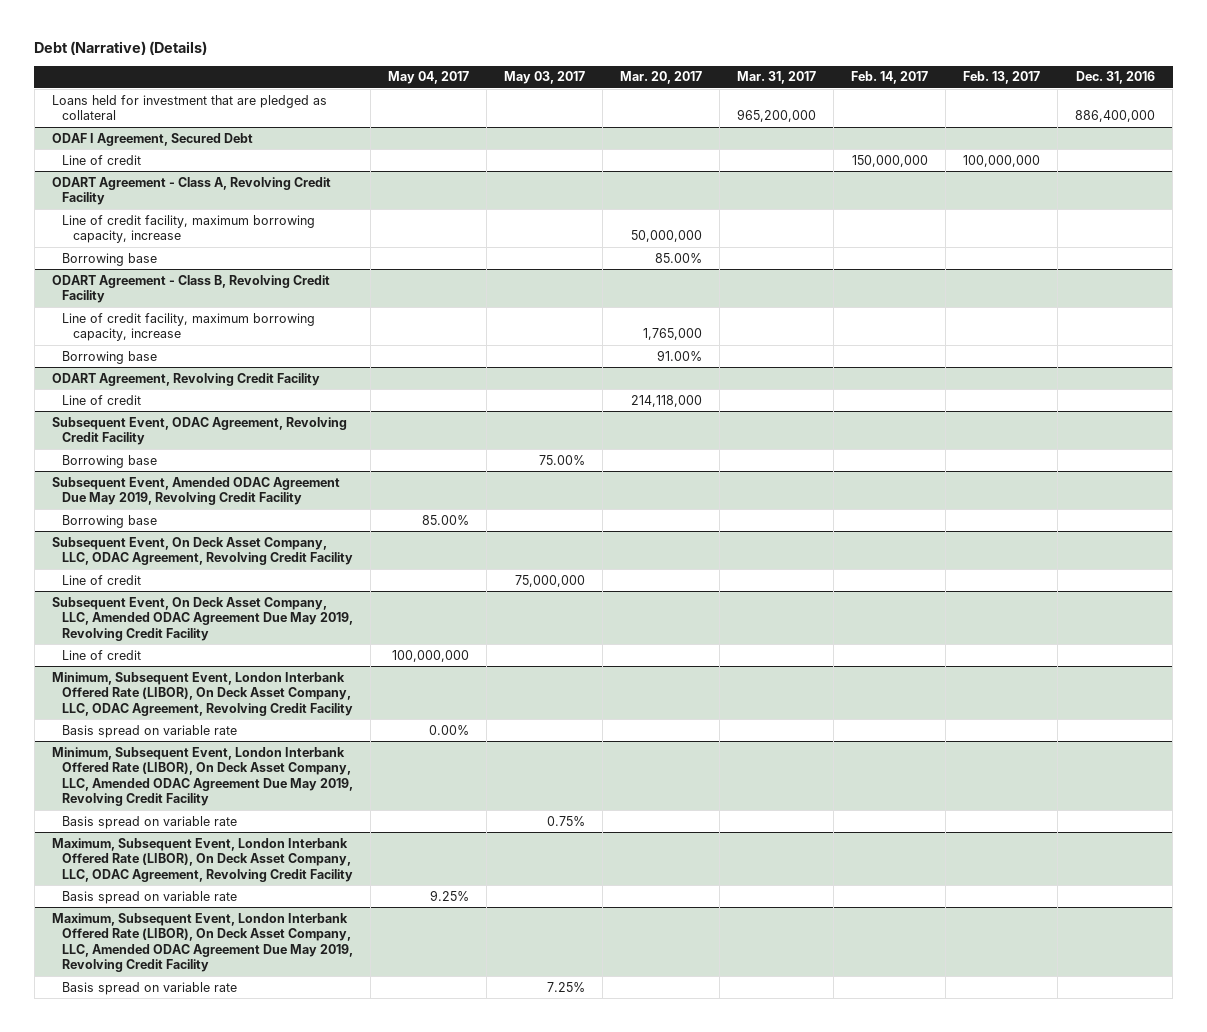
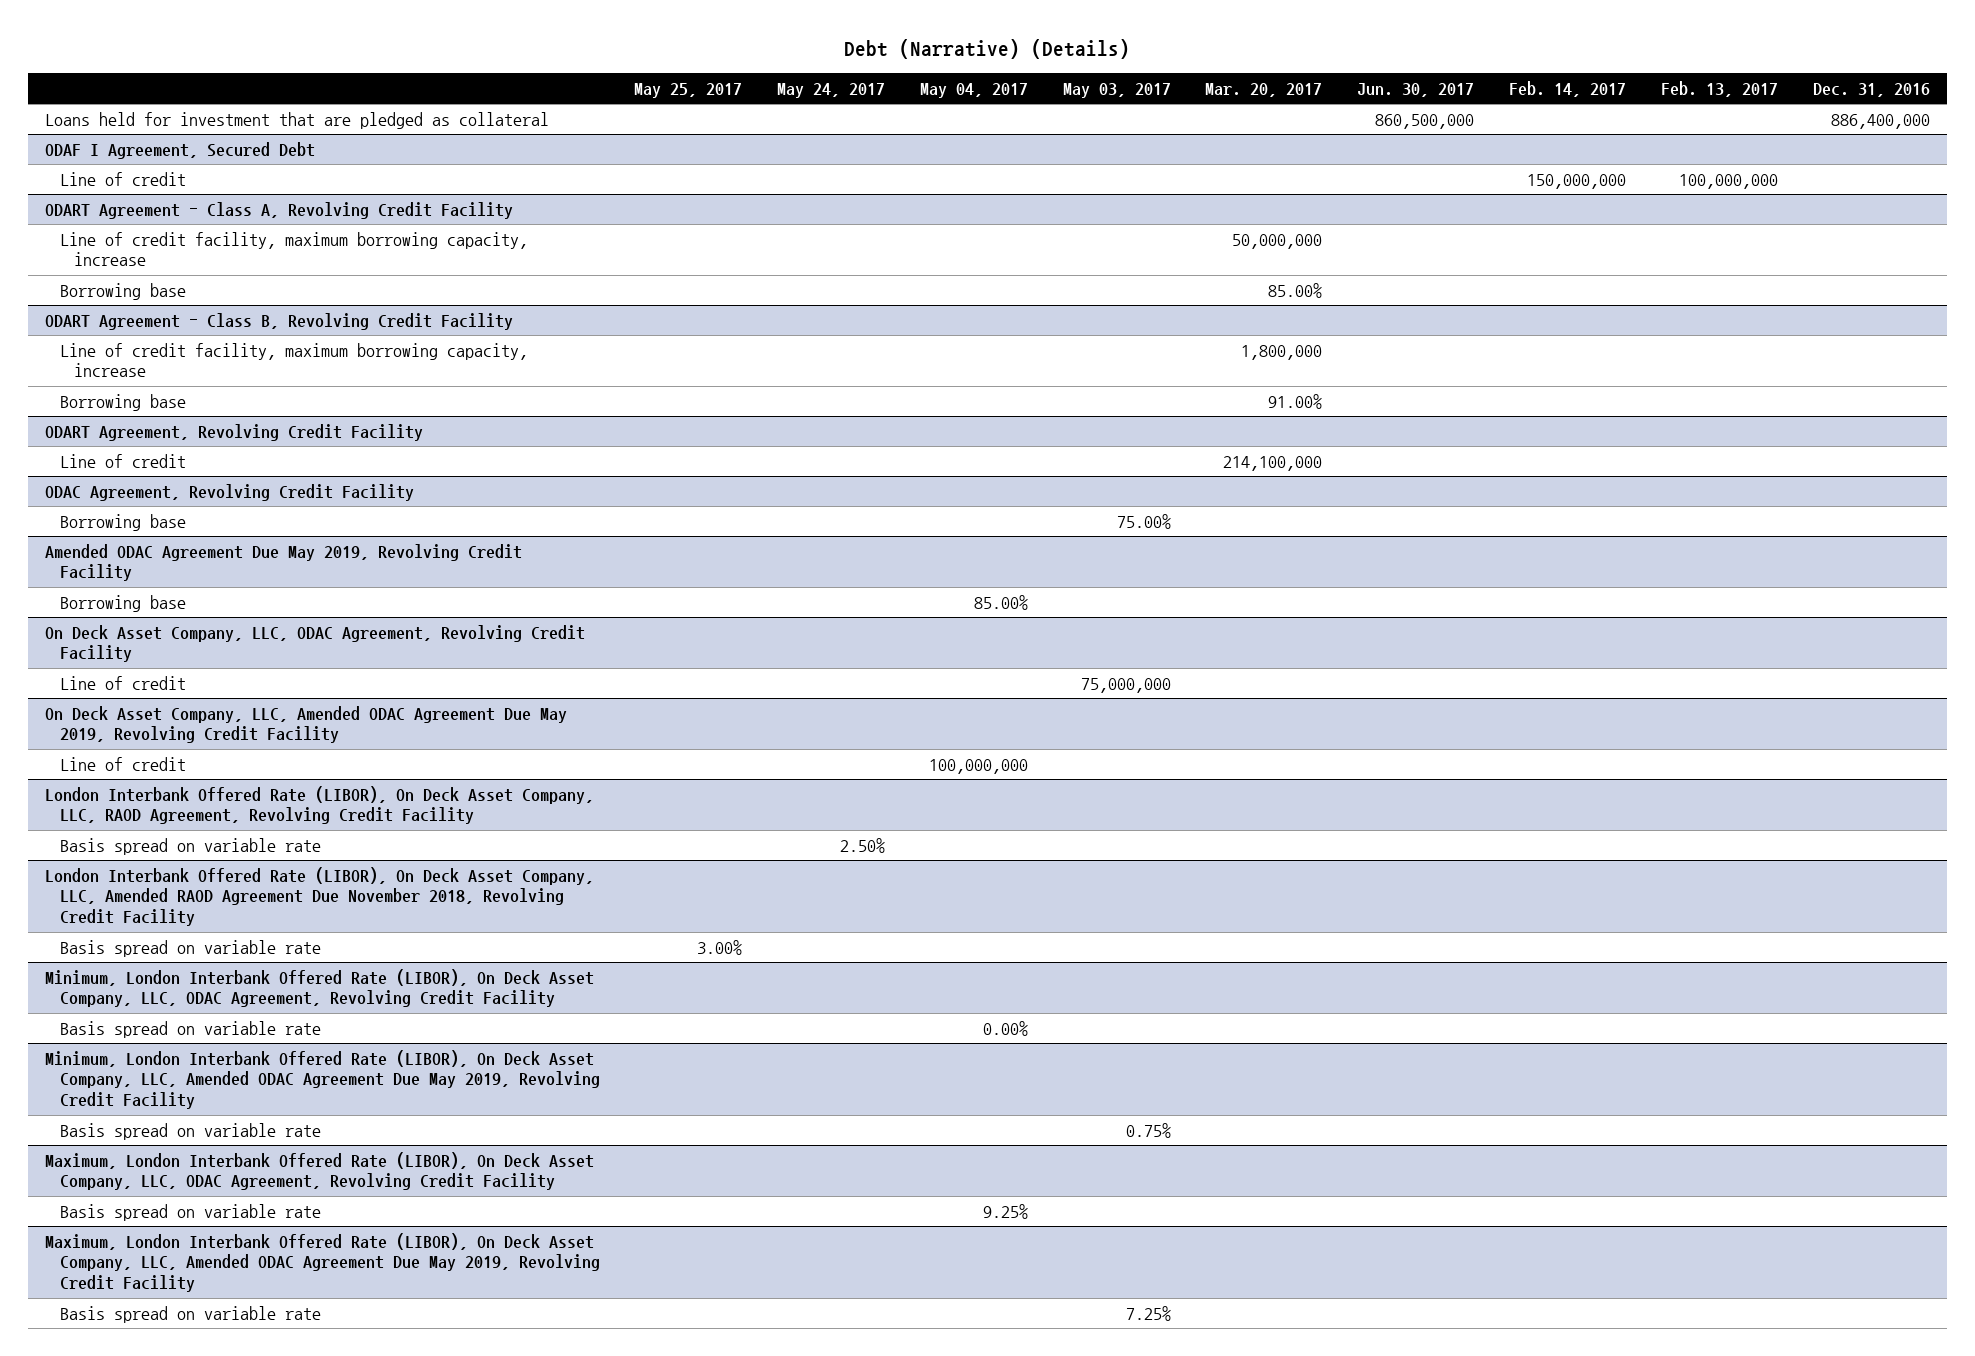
[737,71,817,85] Mar. 31, 2017 -> none
none -> [634,82,743,98] May 25, 2017
none -> [777,82,886,98] May 24, 2017
none -> [1357,82,1475,97] Jun. 30, 2017
[643,328,703,341] 1,765,000 -> [1241,344,1323,360] 1,800,000
[631,394,703,407] 214,118,000 -> [1223,455,1323,471] 214,100,000
[51,416,347,446] Subsequent Event, ODAC Agreement, Revolving Credit Facility -> [44,483,414,501] ODAC Agreement, Revolving Credit Facility
[51,476,340,506] Subsequent Event, Amended ODAC Agreement Due May 2019, Revolving Credit Facility -> [44,543,522,582] Amended ODAC Agreement Due May 2019, Revolving Credit Facility
[51,536,354,566] Subsequent Event, On Deck Asset Company, LLC, ODAC Agreement, Revolving Credit Facility -> [44,624,585,663] On Deck Asset Company, LLC, ODAC Agreement, Revolving Credit Facility
[51,596,354,641] Subsequent Event, On Deck Asset Company, LLC, Amended ODAC Agreement Due May 2019, Revolving Credit Facility -> [44,705,567,744] On Deck Asset Company, LLC, Amended ODAC Agreement Due May 2019, Revolving Credit Facility
none -> [44,785,594,825] London Interbank Offered Rate (LIBOR), On Deck Asset Company, LLC, RAOD Agreement, Revolving Credit Facility
none -> [59,837,321,855] Basis spread on variable rate
none -> [44,866,594,927] London Interbank Offered Rate (LIBOR), On Deck Asset Company, LLC, Amended RAOD Agreement Due November 2018, Revolving Credit Facility
none -> [59,939,321,957] Basis spread on variable rate
[51,671,354,716] Minimum, Subsequent Event, London Interbank Offered Rate (LIBOR), On Deck Asset Company, LLC, ODAC Agreement, Revolving Credit Facility -> [44,968,594,1008] Minimum, London Interbank Offered Rate (LIBOR), On Deck Asset Company, LLC, ODAC Agreement, Revolving Credit Facility
[51,746,354,807] Minimum, Subsequent Event, London Interbank Offered Rate (LIBOR), On Deck Asset Company, LLC, Amended ODAC Agreement Due May 2019, Revolving Credit Facility -> [44,1049,600,1110] Minimum, London Interbank Offered Rate (LIBOR), On Deck Asset Company, LLC, Amended ODAC Agreement Due May 2019, Revolving Credit Facility
[51,837,354,882] Maximum, Subsequent Event, London Interbank Offered Rate (LIBOR), On Deck Asset Company, LLC, ODAC Agreement, Revolving Credit Facility -> [44,1151,594,1191] Maximum, London Interbank Offered Rate (LIBOR), On Deck Asset Company, LLC, ODAC Agreement, Revolving Credit Facility
[51,912,354,973] Maximum, Subsequent Event, London Interbank Offered Rate (LIBOR), On Deck Asset Company, LLC, Amended ODAC Agreement Due May 2019, Revolving Credit Facility -> [44,1232,600,1293] Maximum, London Interbank Offered Rate (LIBOR), On Deck Asset Company, LLC, Amended ODAC Agreement Due May 2019, Revolving Credit Facility

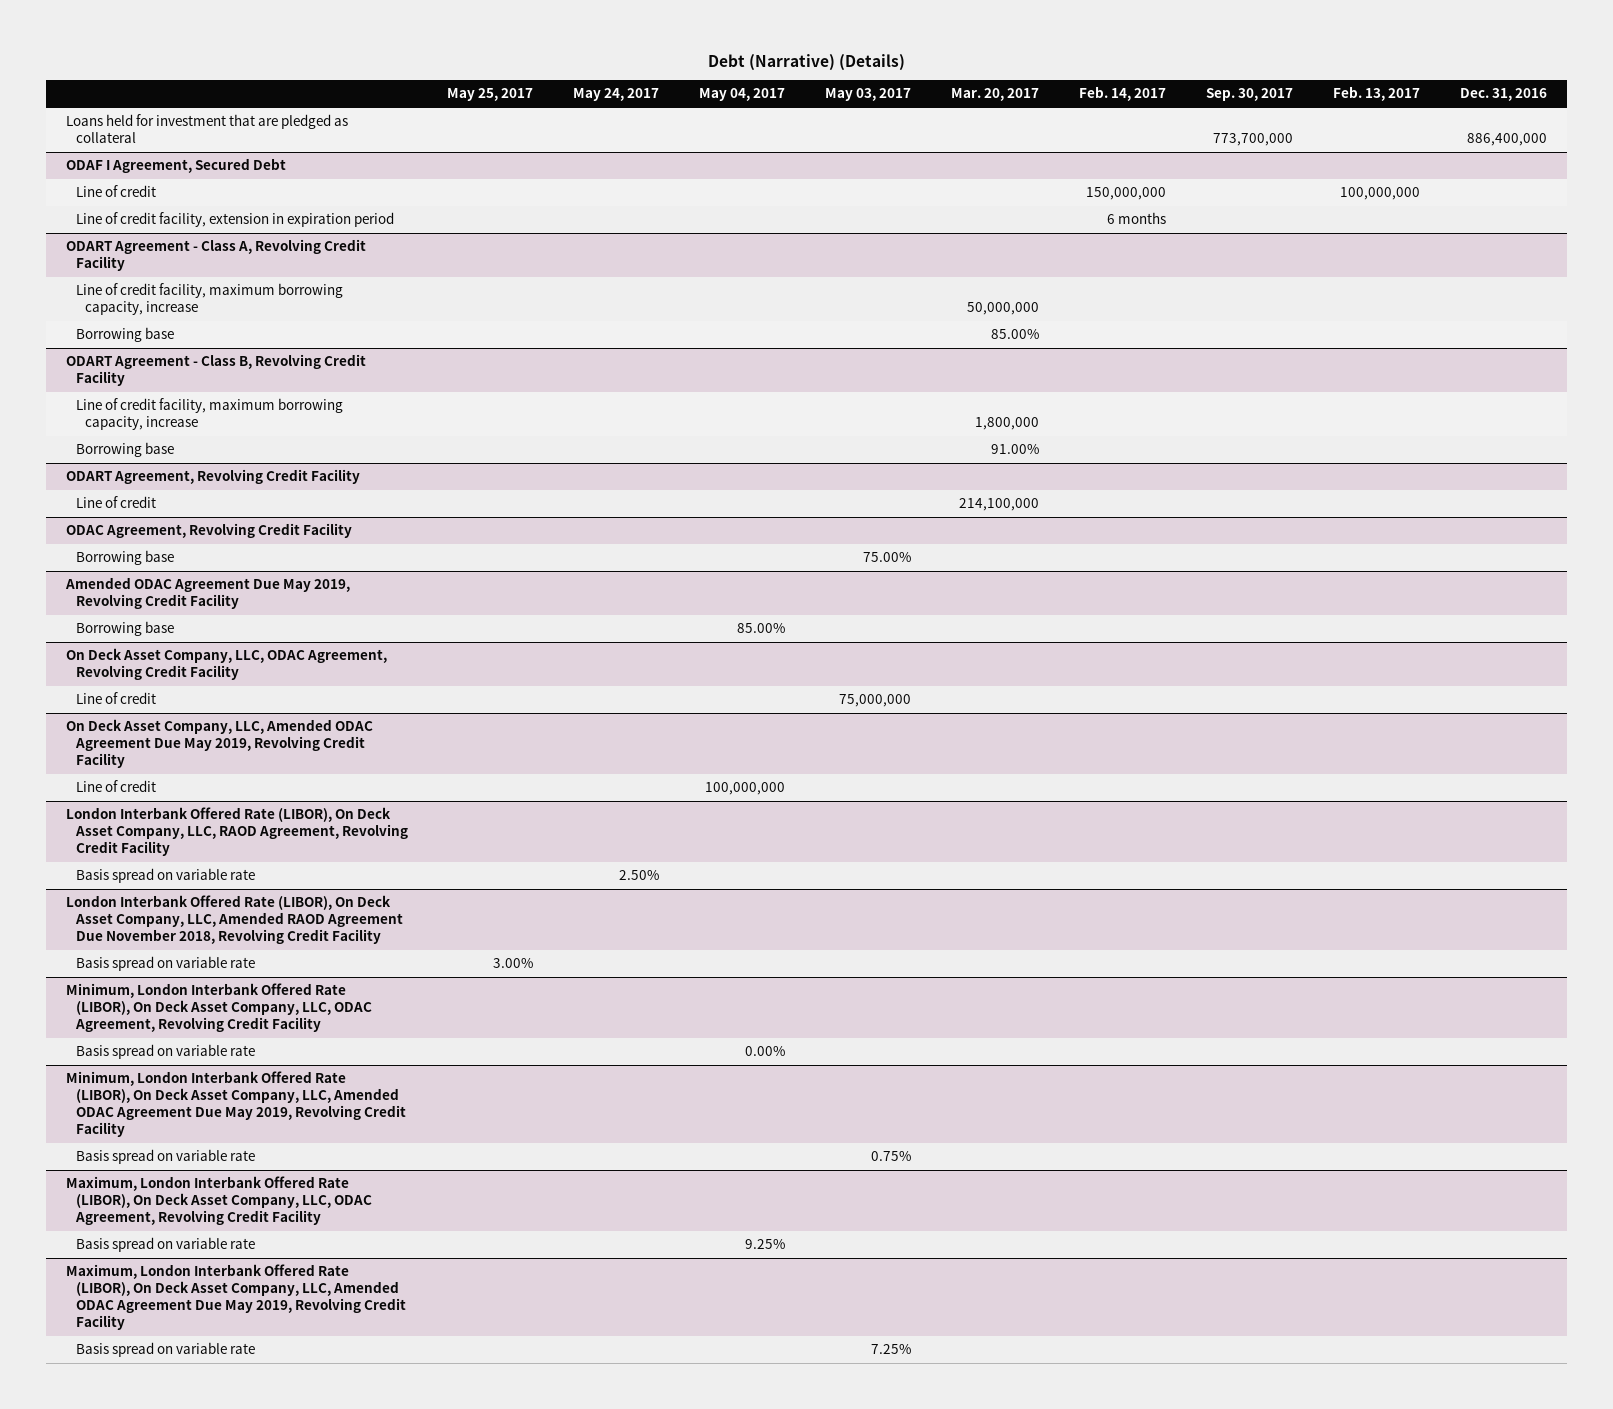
[1357,82,1475,97] Jun. 30, 2017 -> none
none -> [1206,88,1294,102] Sep. 30, 2017
none -> [75,212,394,228] Line of credit facility, extension in expiration period

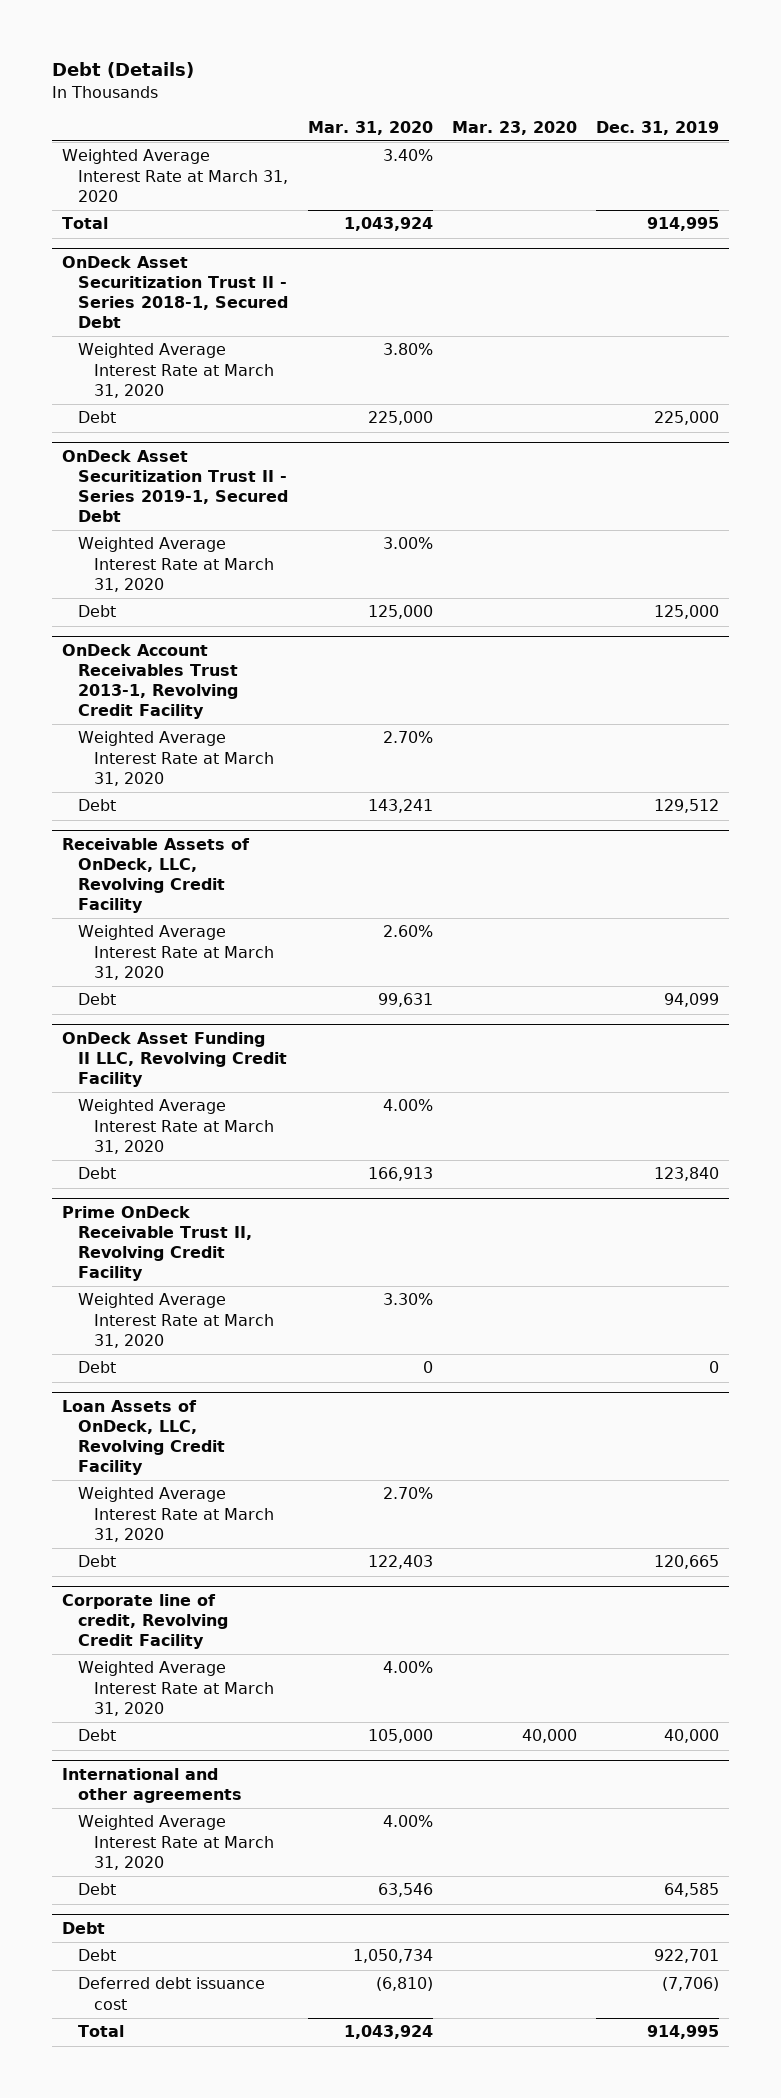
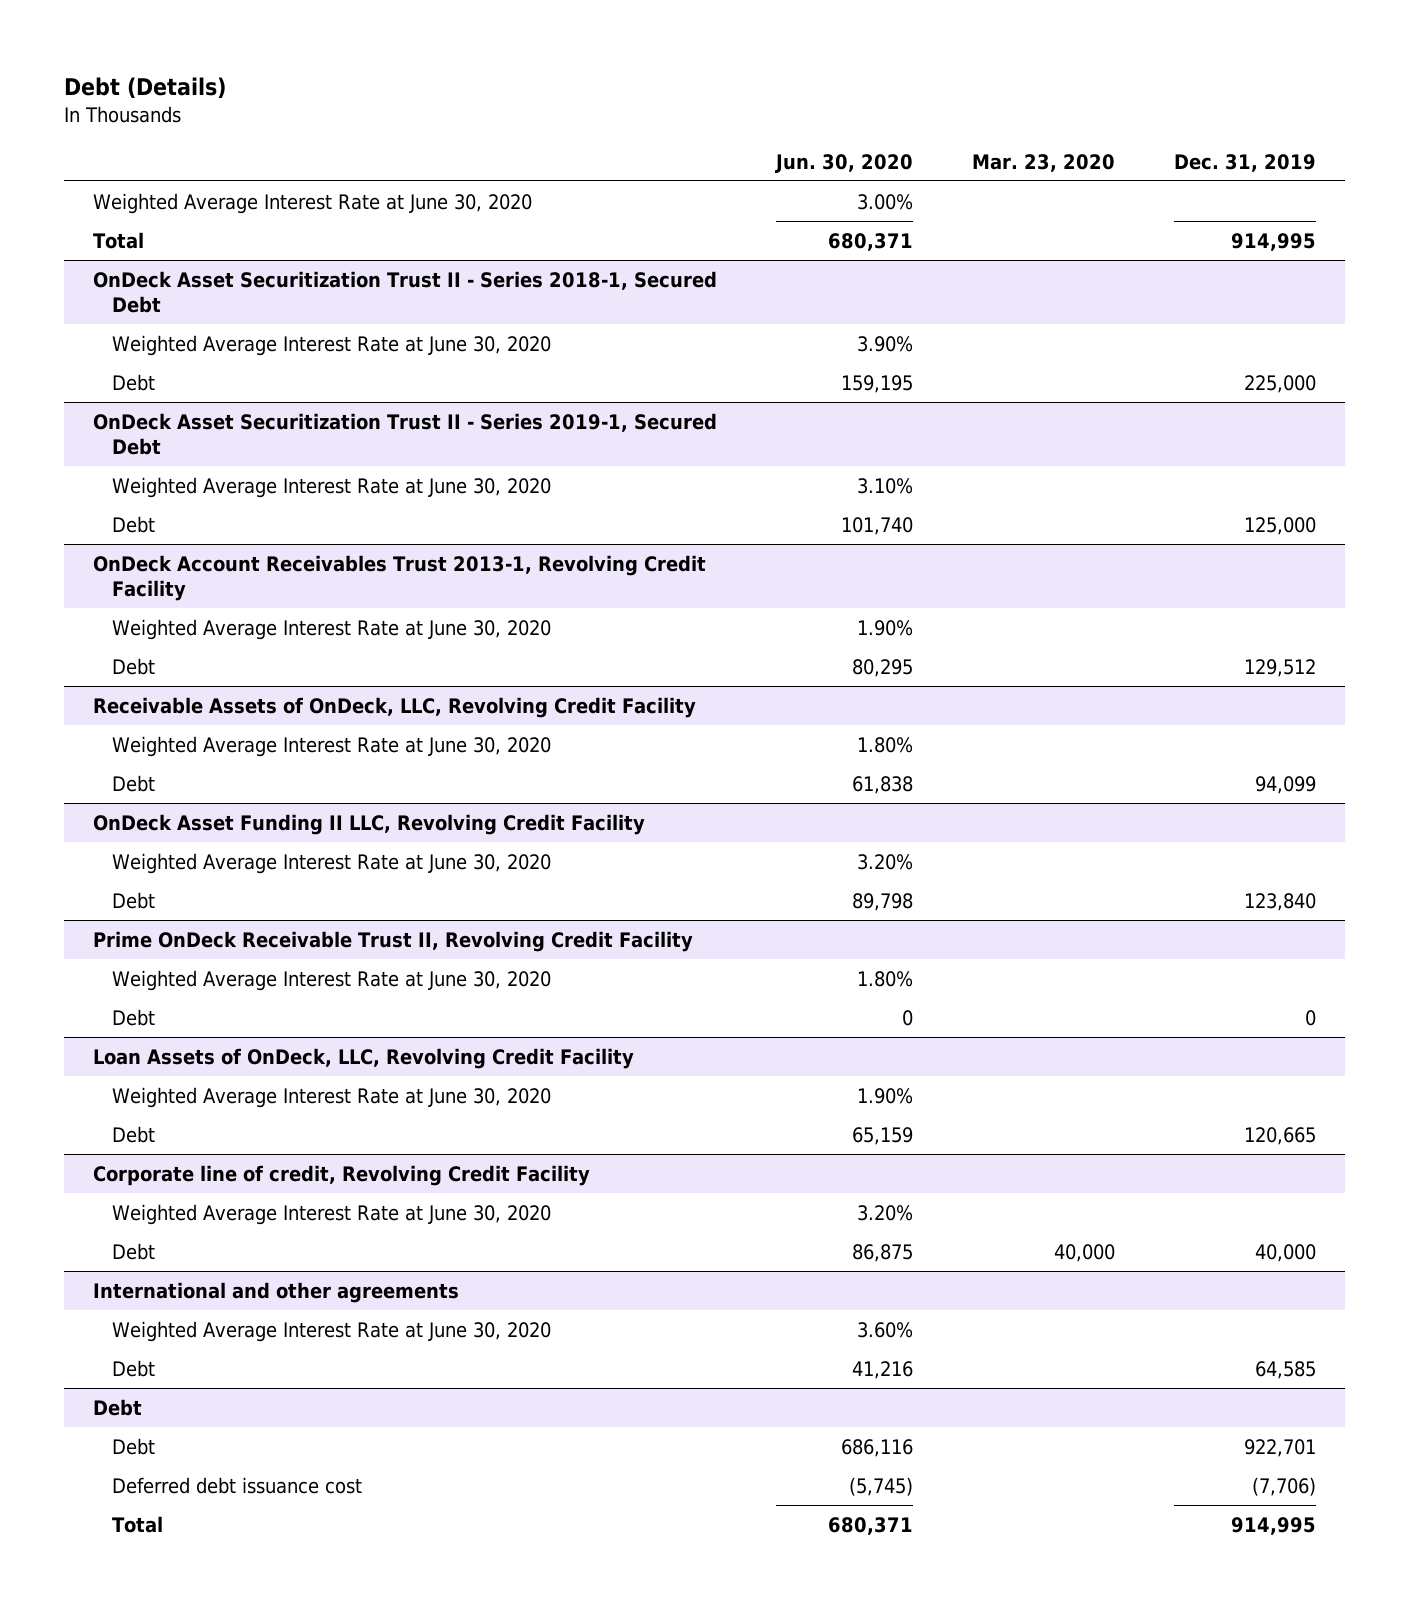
[307,120,433,135] Mar. 31, 2020 -> none
none -> [774,153,913,173] Jun. 30, 2020
[61,149,289,202] Weighted Average Interest Rate at March 31, 2020 -> [92,192,532,214] Weighted Average Interest Rate at June 30, 2020
[78,343,275,398] Weighted Average Interest Rate at March 31, 2020 -> [112,334,552,356] Weighted Average Interest Rate at June 30, 2020
[78,537,275,592] Weighted Average Interest Rate at March 31, 2020 -> [112,476,552,498] Weighted Average Interest Rate at June 30, 2020
[78,731,275,786] Weighted Average Interest Rate at March 31, 2020 -> [112,618,552,640] Weighted Average Interest Rate at June 30, 2020
[78,925,275,980] Weighted Average Interest Rate at March 31, 2020 -> [112,735,552,757] Weighted Average Interest Rate at June 30, 2020
[78,1099,275,1154] Weighted Average Interest Rate at March 31, 2020 -> [112,852,552,874] Weighted Average Interest Rate at June 30, 2020
[78,1293,275,1348] Weighted Average Interest Rate at March 31, 2020 -> [112,969,552,991] Weighted Average Interest Rate at June 30, 2020
[78,1487,275,1542] Weighted Average Interest Rate at March 31, 2020 -> [112,1086,552,1108] Weighted Average Interest Rate at June 30, 2020
[78,1661,275,1716] Weighted Average Interest Rate at March 31, 2020 -> [112,1203,552,1225] Weighted Average Interest Rate at June 30, 2020
[78,1815,275,1870] Weighted Average Interest Rate at March 31, 2020 -> [112,1320,552,1342] Weighted Average Interest Rate at June 30, 2020

